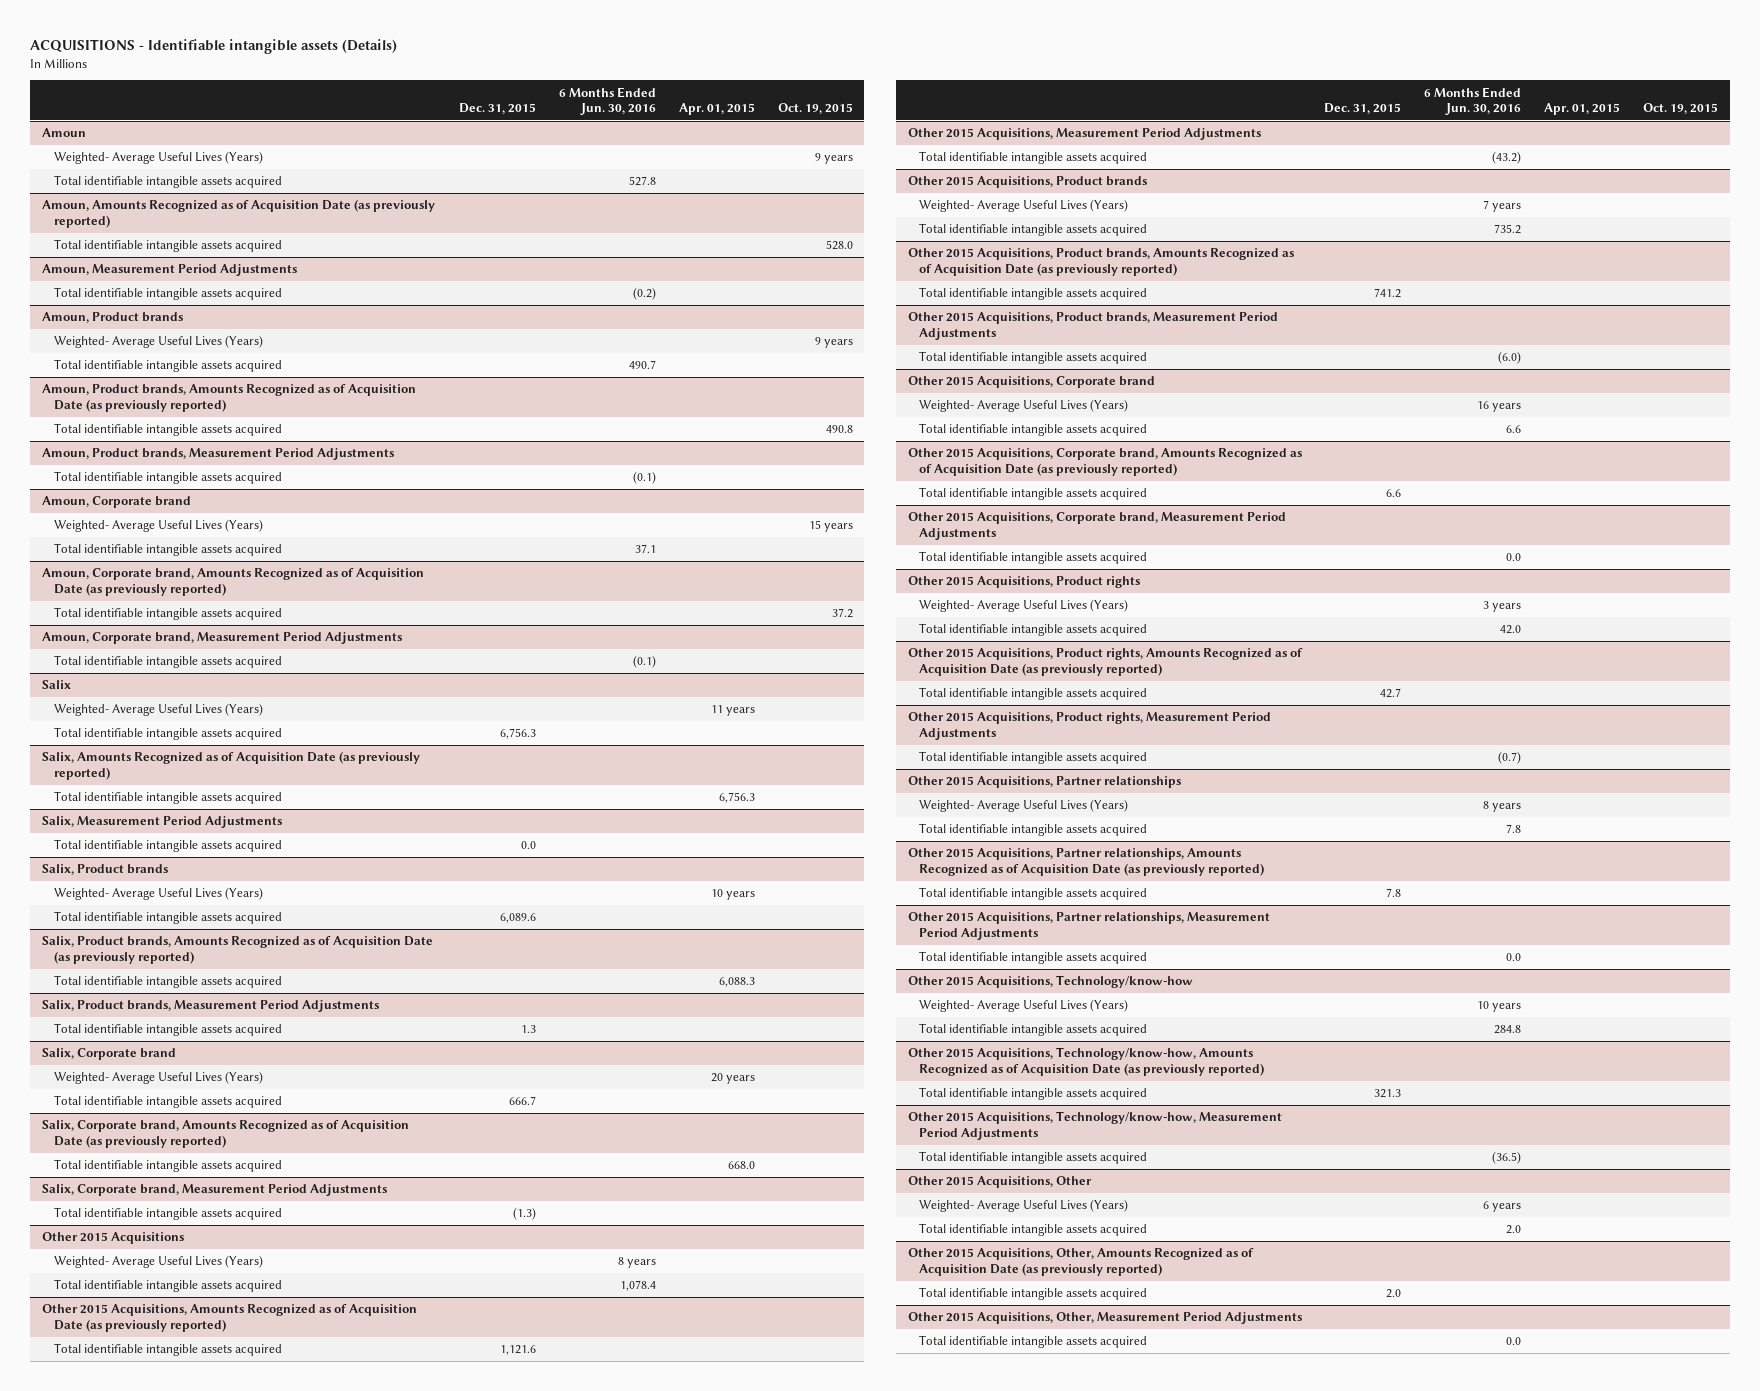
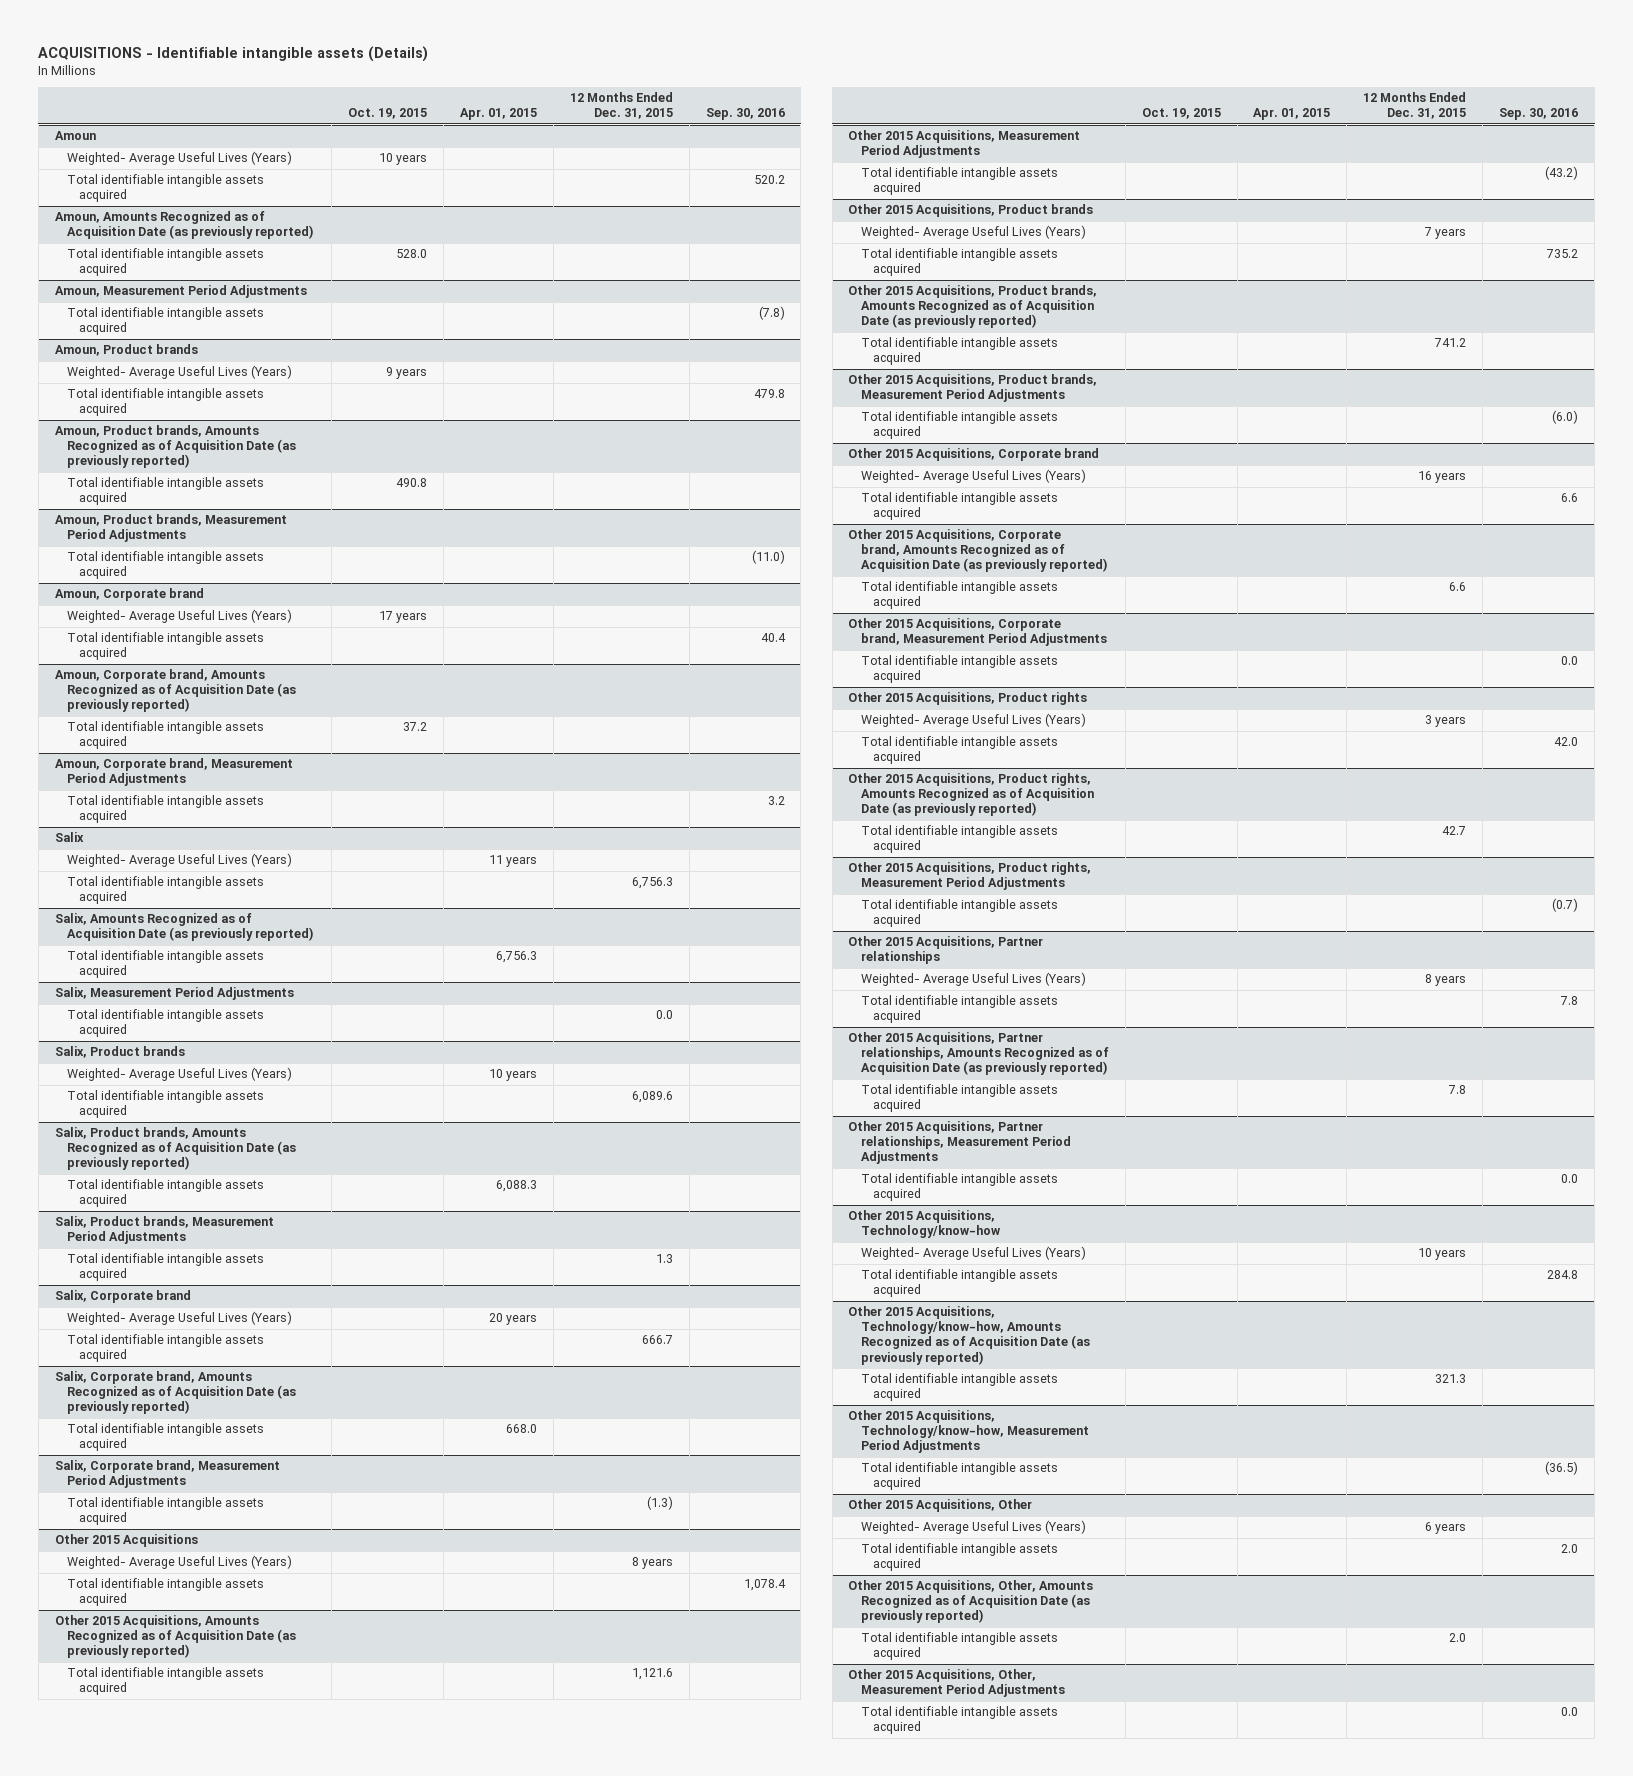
[458,103,536,115] Dec. 31, 2015 -> none
[558,86,656,116] 6 Months Ended Jun. 30, 2016 -> none
none -> [569,92,673,120] 12 Months Ended Dec. 31, 2015
none -> [705,108,785,121] Sep. 30, 2016
[814,153,853,165] 9 years -> [379,153,428,166] 10 years
[808,520,853,533] 15 years -> [379,611,428,624] 17 years

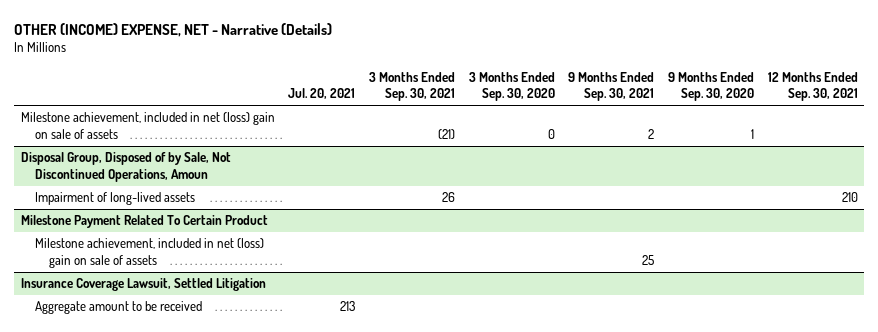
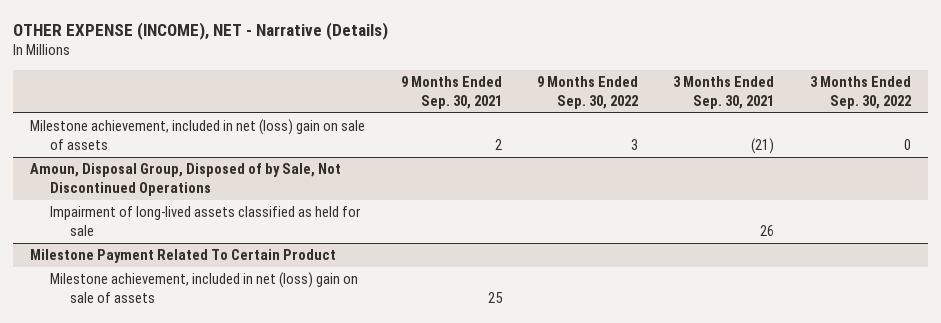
[14,22,333,37] OTHER (INCOME) EXPENSE, NET - Narrative (Details) -> [12,21,388,40] OTHER EXPENSE (INCOME), NET - Narrative (Details)
[288,88,356,100] Jul. 20, 2021 -> none
[468,71,555,102] 3 Months Ended Sep. 30, 2020 -> none
[667,71,754,102] 9 Months Ended Sep. 30, 2020 -> none
[767,71,858,102] 12 Months Ended Sep. 30, 2021 -> none
none -> [537,76,639,109] 9 Months Ended Sep. 30, 2022
none -> [809,76,911,109] 3 Months Ended Sep. 30, 2022
[20,152,231,182] Disposal Group, Disposed of by Sale, Not Discontinued Operations, Amoun -> [30,163,342,196] Amoun, Disposal Group, Disposed of by Sale, Not Discontinued Operations
[34,192,195,206] Impairment of long-lived assets -> [50,206,361,236] Impairment of long-lived assets classified as held for sale
[20,278,266,292] Insurance Coverage Lawsuit, Settled Litigation -> none
[34,301,202,315] Aggregate amount to be received -> none

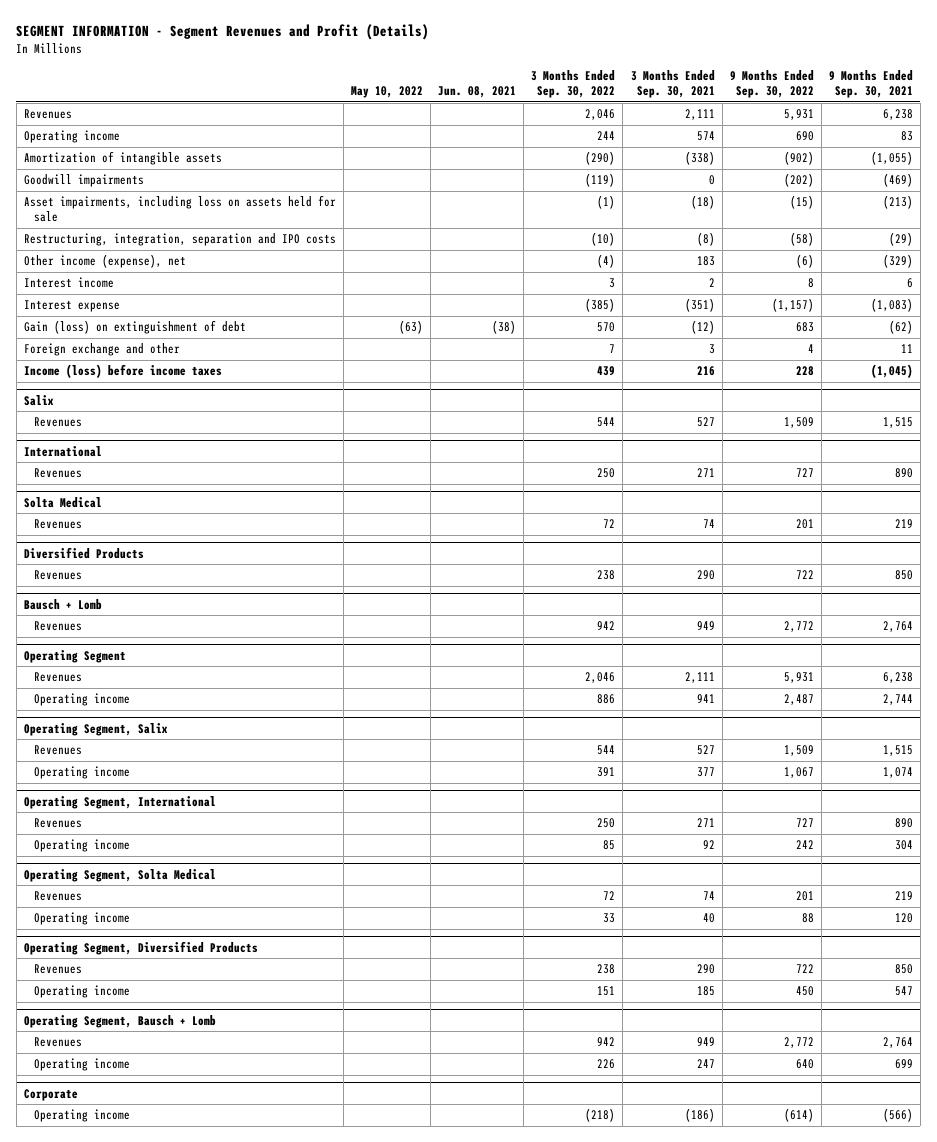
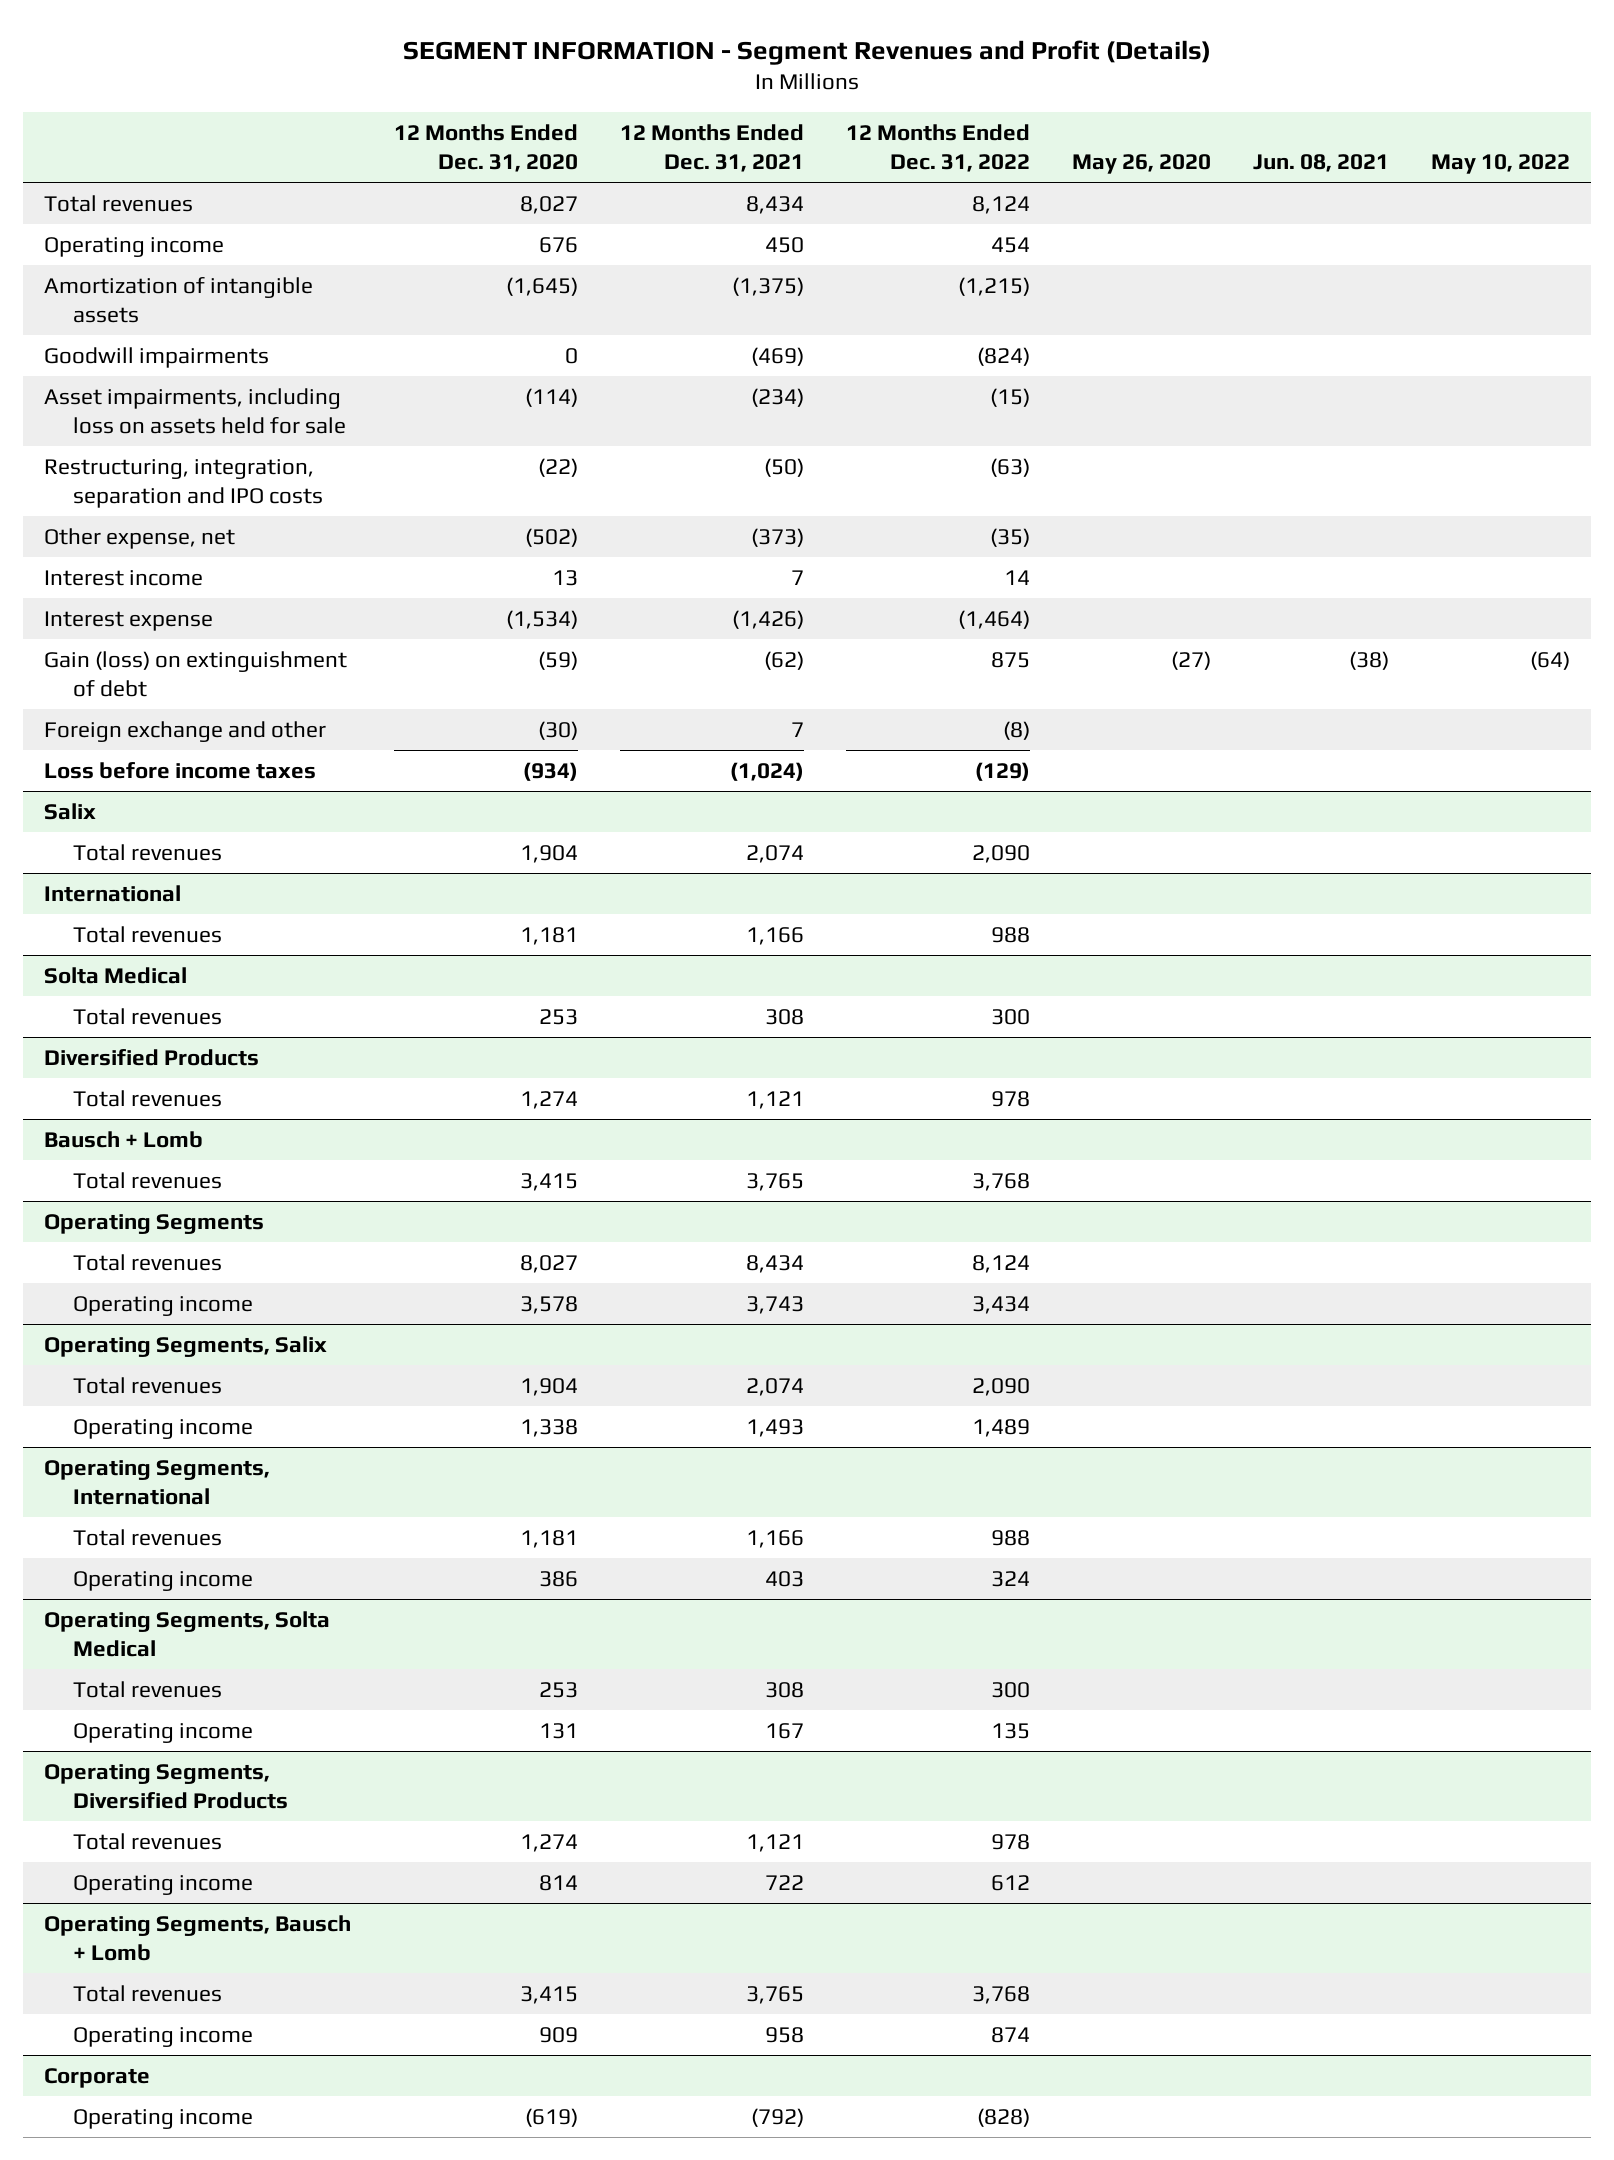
[531,70,616,99] 3 Months Ended Sep. 30, 2022 -> none
[630,70,715,99] 3 Months Ended Sep. 30, 2021 -> none
[729,70,814,99] 9 Months Ended Sep. 30, 2022 -> none
[828,70,913,99] 9 Months Ended Sep. 30, 2021 -> none
none -> [393,124,578,173] 12 Months Ended Dec. 31, 2020
none -> [619,124,804,173] 12 Months Ended Dec. 31, 2021
none -> [845,124,1030,173] 12 Months Ended Dec. 31, 2022
none -> [1071,154,1211,175] May 26, 2020
[23,109,72,120] Revenues -> [44,194,194,212] Total revenues
[23,254,186,269] Other income (expense), net -> [44,527,236,549] Other expense, net
[398,320,423,335] (63) -> [1529,650,1570,670] (64)
[23,364,222,379] Income (loss) before income taxes -> [44,761,317,779] Loss before income taxes
[33,417,82,428] Revenues -> [72,843,222,861] Total revenues
[33,468,82,479] Revenues -> [72,925,222,943] Total revenues
[33,519,82,530] Revenues -> [72,1007,222,1025] Total revenues
[33,570,82,581] Revenues -> [72,1089,222,1107] Total revenues
[33,621,82,632] Revenues -> [72,1171,222,1189] Total revenues
[23,649,126,663] Operating Segment -> [44,1213,265,1234] Operating Segments
[33,672,82,683] Revenues -> [72,1253,222,1271] Total revenues
[23,722,168,736] Operating Segment, Salix -> [44,1335,328,1357] Operating Segments, Salix
[33,745,82,756] Revenues -> [72,1376,222,1394] Total revenues
[23,795,216,809] Operating Segment, International -> [44,1459,271,1506] Operating Segments, International
[33,818,82,829] Revenues -> [72,1528,222,1546] Total revenues
[23,868,216,882] Operating Segment, Solta Medical -> [44,1610,331,1658] Operating Segments, Solta Medical
[33,891,82,902] Revenues -> [72,1680,222,1698] Total revenues
[23,940,258,955] Operating Segment, Diversified Products -> [44,1763,288,1810] Operating Segments, Diversified Products
[33,964,82,975] Revenues -> [72,1832,222,1850] Total revenues
[23,1014,216,1028] Operating Segment, Bausch + Lomb -> [44,1914,352,1962] Operating Segments, Bausch + Lomb
[33,1037,82,1048] Revenues -> [72,1984,222,2002] Total revenues

